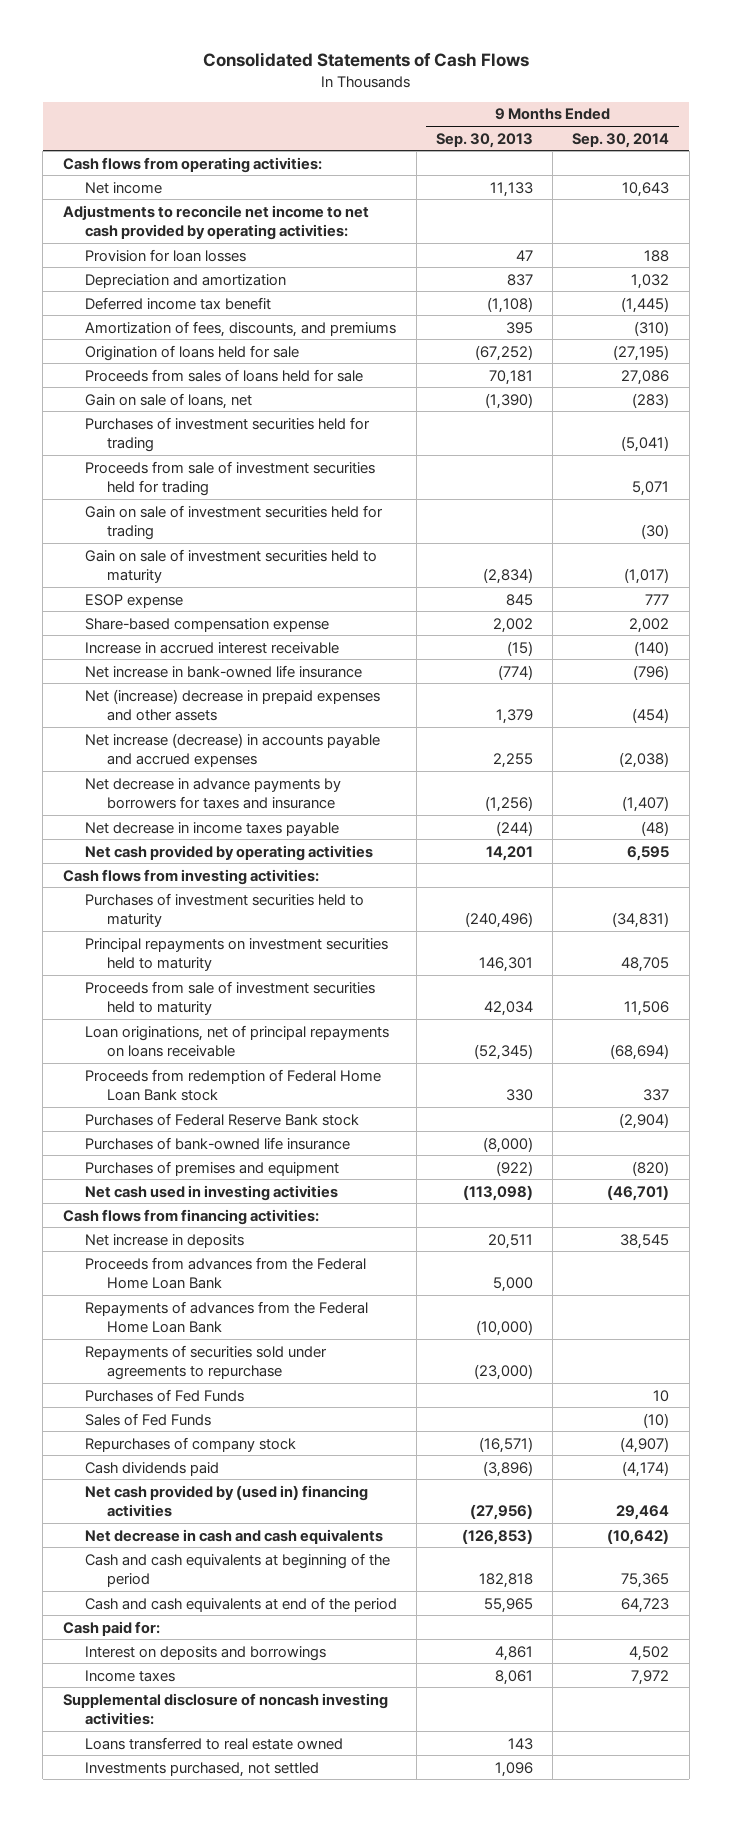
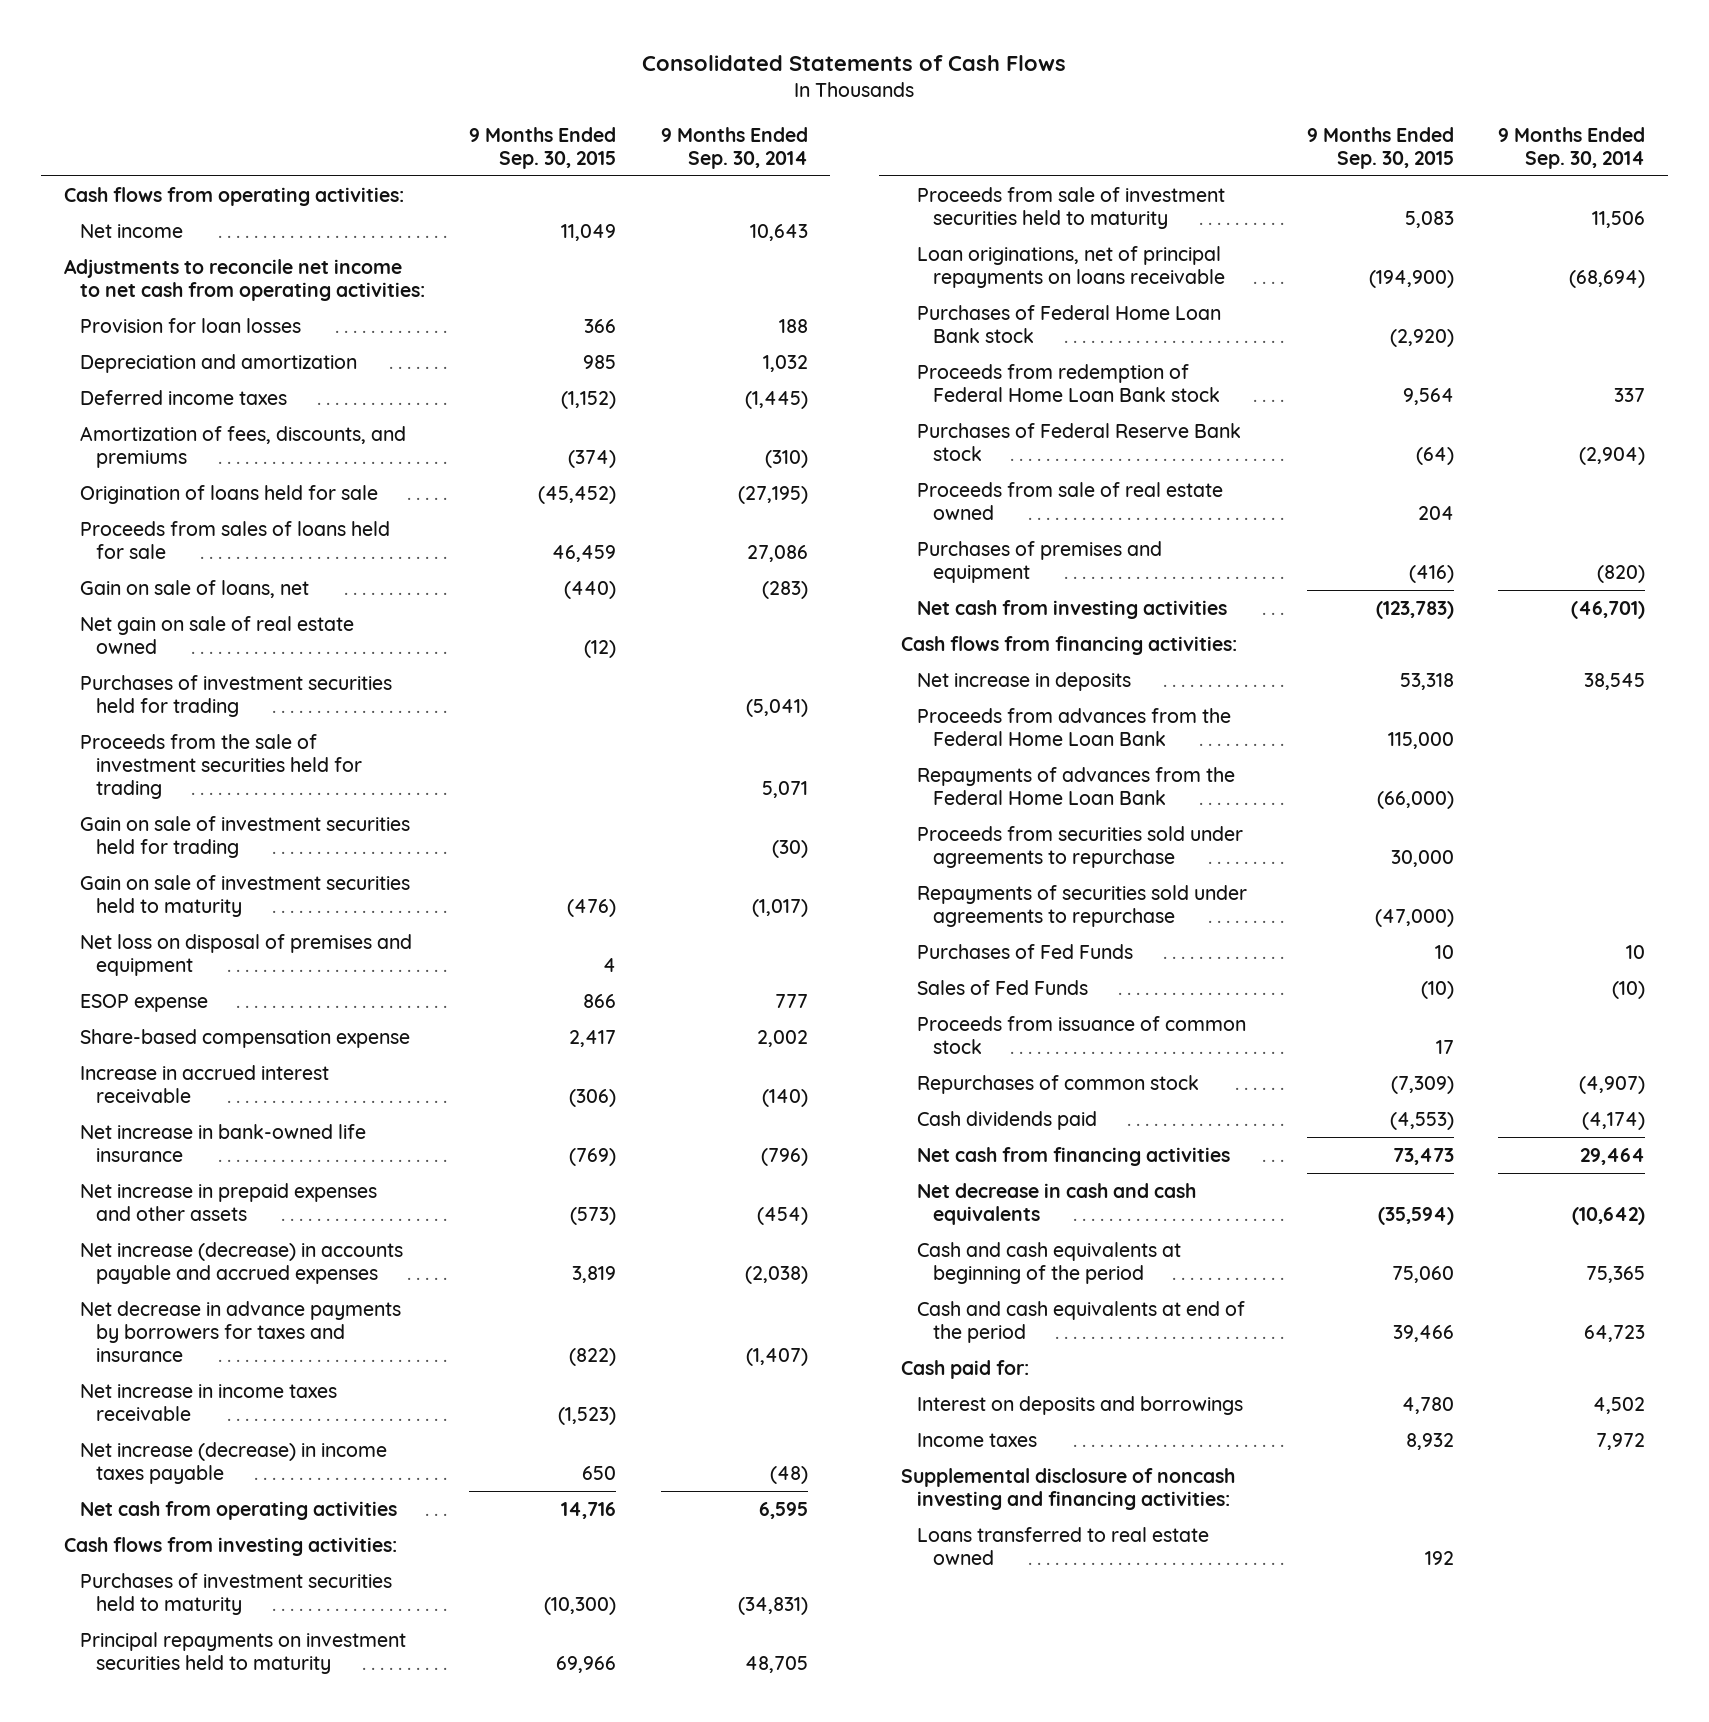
[436,132,534,148] Sep. 30, 2013 -> none
none -> [469,126,617,169] 9 Months Ended Sep. 30, 2015
[62,204,369,241] Adjustments to reconcile net income to net cash provided by operating activities: -> [63,259,425,302] Adjustments to reconcile net income to net cash from operating activities:
[84,296,271,310] Deferred income tax benefit -> [79,390,287,406] Deferred income taxes
none -> [79,616,354,655] Net gain on sale of real estate owned
[84,460,375,497] Proceeds from sale of investment securities held for trading -> [79,734,362,800] Proceeds from the sale of investment securities held for trading
none -> [79,934,412,977] Net loss on disposal of premises and equipment
[84,688,380,722] Net (increase) decrease in prepaid expenses and other assets -> [79,1183,377,1222] Net increase in prepaid expenses and other assets
none -> [79,1384,337,1422] Net increase in income taxes receivable
[84,821,339,836] Net decrease in income taxes payable -> [79,1442,387,1485] Net increase (decrease) in income taxes payable
[84,844,373,861] Net cash provided by operating activities -> [79,1501,397,1521] Net cash from operating activities
none -> [916,305,1221,344] Purchases of Federal Home Loan Bank stock
[84,1136,350,1150] Purchases of bank-owned life insurance -> none
none -> [916,482,1223,521] Proceeds from sale of real estate owned
[84,1184,338,1201] Net cash used in investing activities -> [916,600,1227,620] Net cash from investing activities
none -> [916,826,1243,869] Proceeds from securities sold under agreements to repurchase
none -> [916,1016,1246,1055] Proceeds from issuance of common stock
[84,1436,296,1452] Repurchases of company stock -> [916,1075,1199,1095] Repurchases of common stock
[84,1484,368,1518] Net cash provided by (used in) financing activities -> [916,1147,1230,1167] Net cash from financing activities
[62,1692,388,1726] Supplemental disclosure of noncash investing activities: -> [900,1468,1235,1511] Supplemental disclosure of noncash investing and financing activities:
[84,1761,319,1777] Investments purchased, not settled -> none

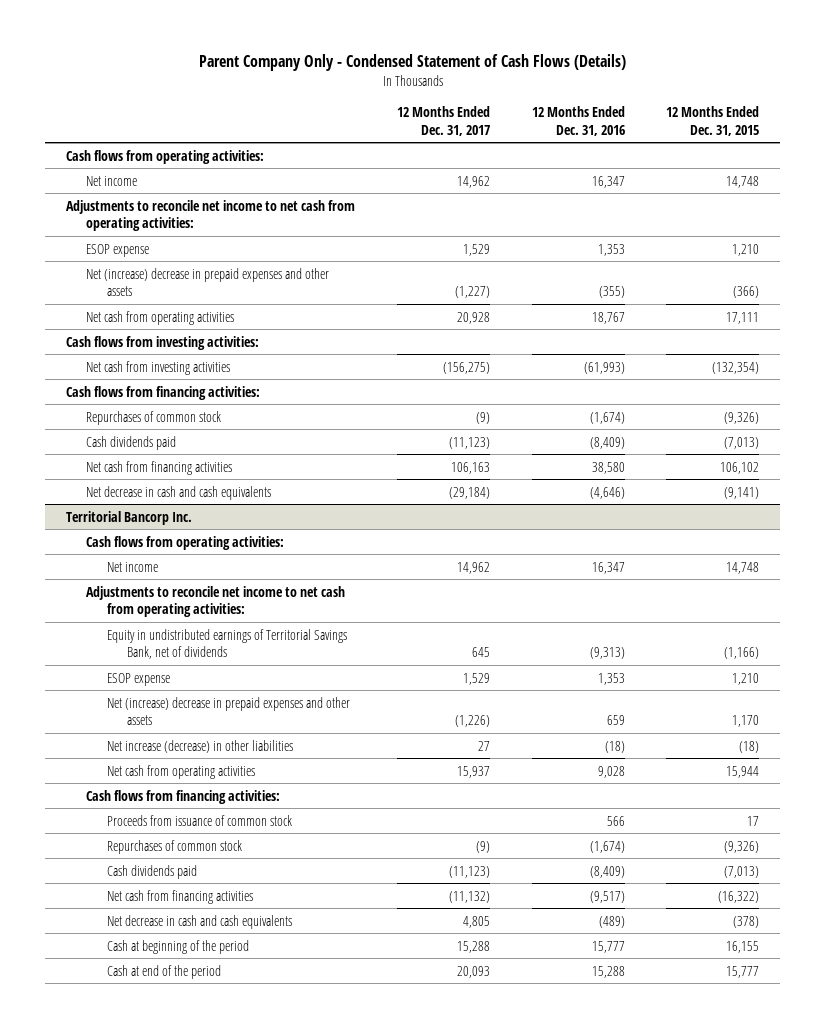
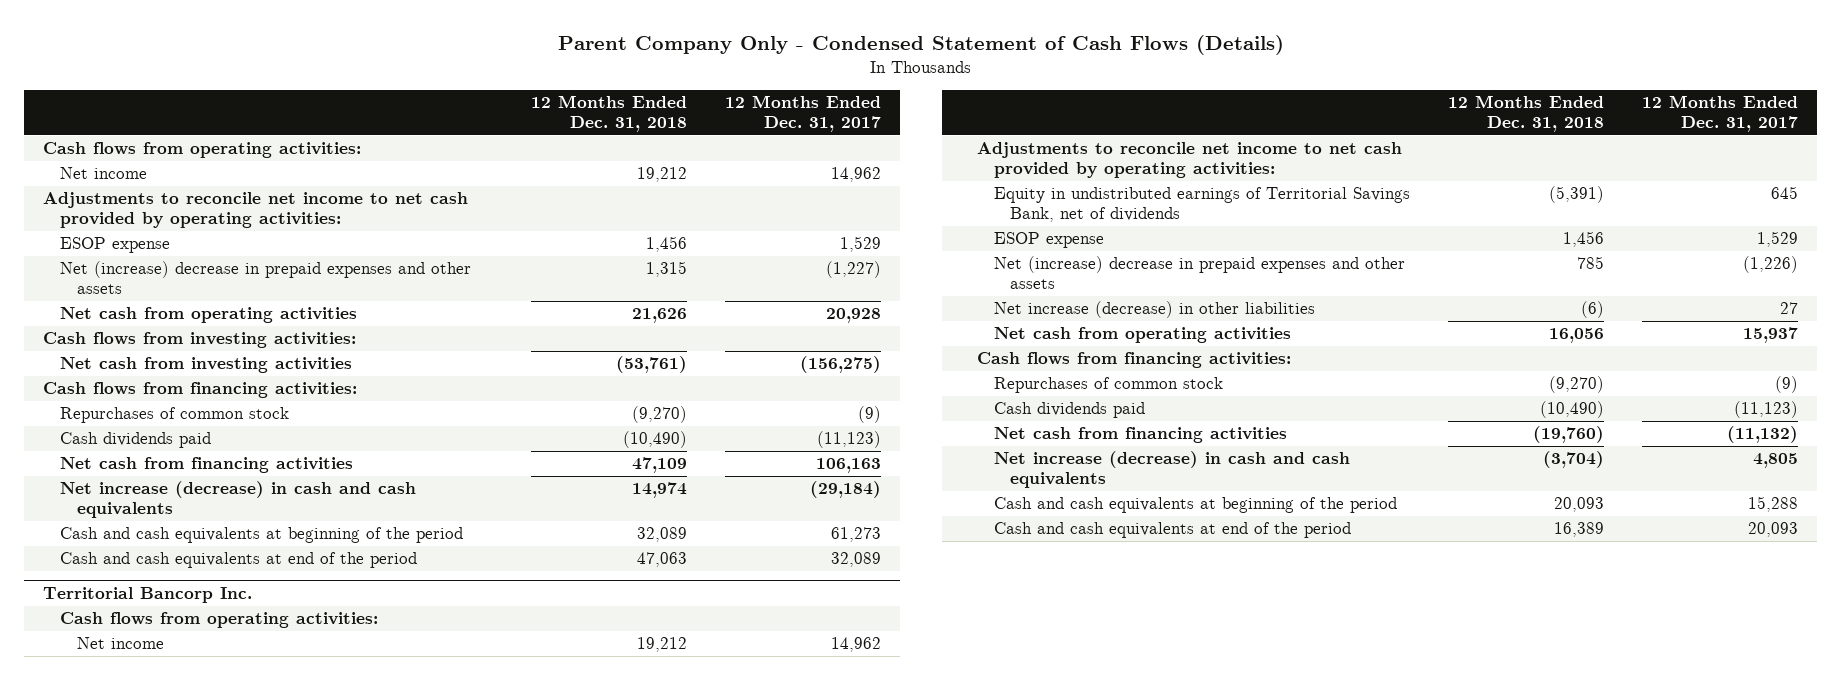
[531,106,625,136] 12 Months Ended Dec. 31, 2016 -> none
[666,106,760,136] 12 Months Ended Dec. 31, 2015 -> none
none -> [530,95,687,132] 12 Months Ended Dec. 31, 2018
[65,199,355,231] Adjustments to reconcile net income to net cash from operating activities: -> [43,192,469,228] Adjustments to reconcile net income to net cash provided by operating activities:
[86,485,272,500] Net decrease in cash and cash equivalents -> [59,481,416,518] Net increase (decrease) in cash and cash equivalents
none -> [59,527,463,544] Cash and cash equivalents at beginning of the period
none -> [59,552,417,569] Cash and cash equivalents at end of the period
[86,585,346,617] Adjustments to reconcile net income to net cash from operating activities: -> [977,142,1403,178] Adjustments to reconcile net income to net cash provided by operating activities:
[106,814,292,826] Proceeds from issuance of common stock -> none
[106,914,292,929] Net decrease in cash and cash equivalents -> [993,451,1350,488] Net increase (decrease) in cash and cash equivalents
[106,939,249,954] Cash at beginning of the period -> [993,497,1397,514] Cash and cash equivalents at beginning of the period
[106,964,221,979] Cash at end of the period -> [993,522,1351,539] Cash and cash equivalents at end of the period

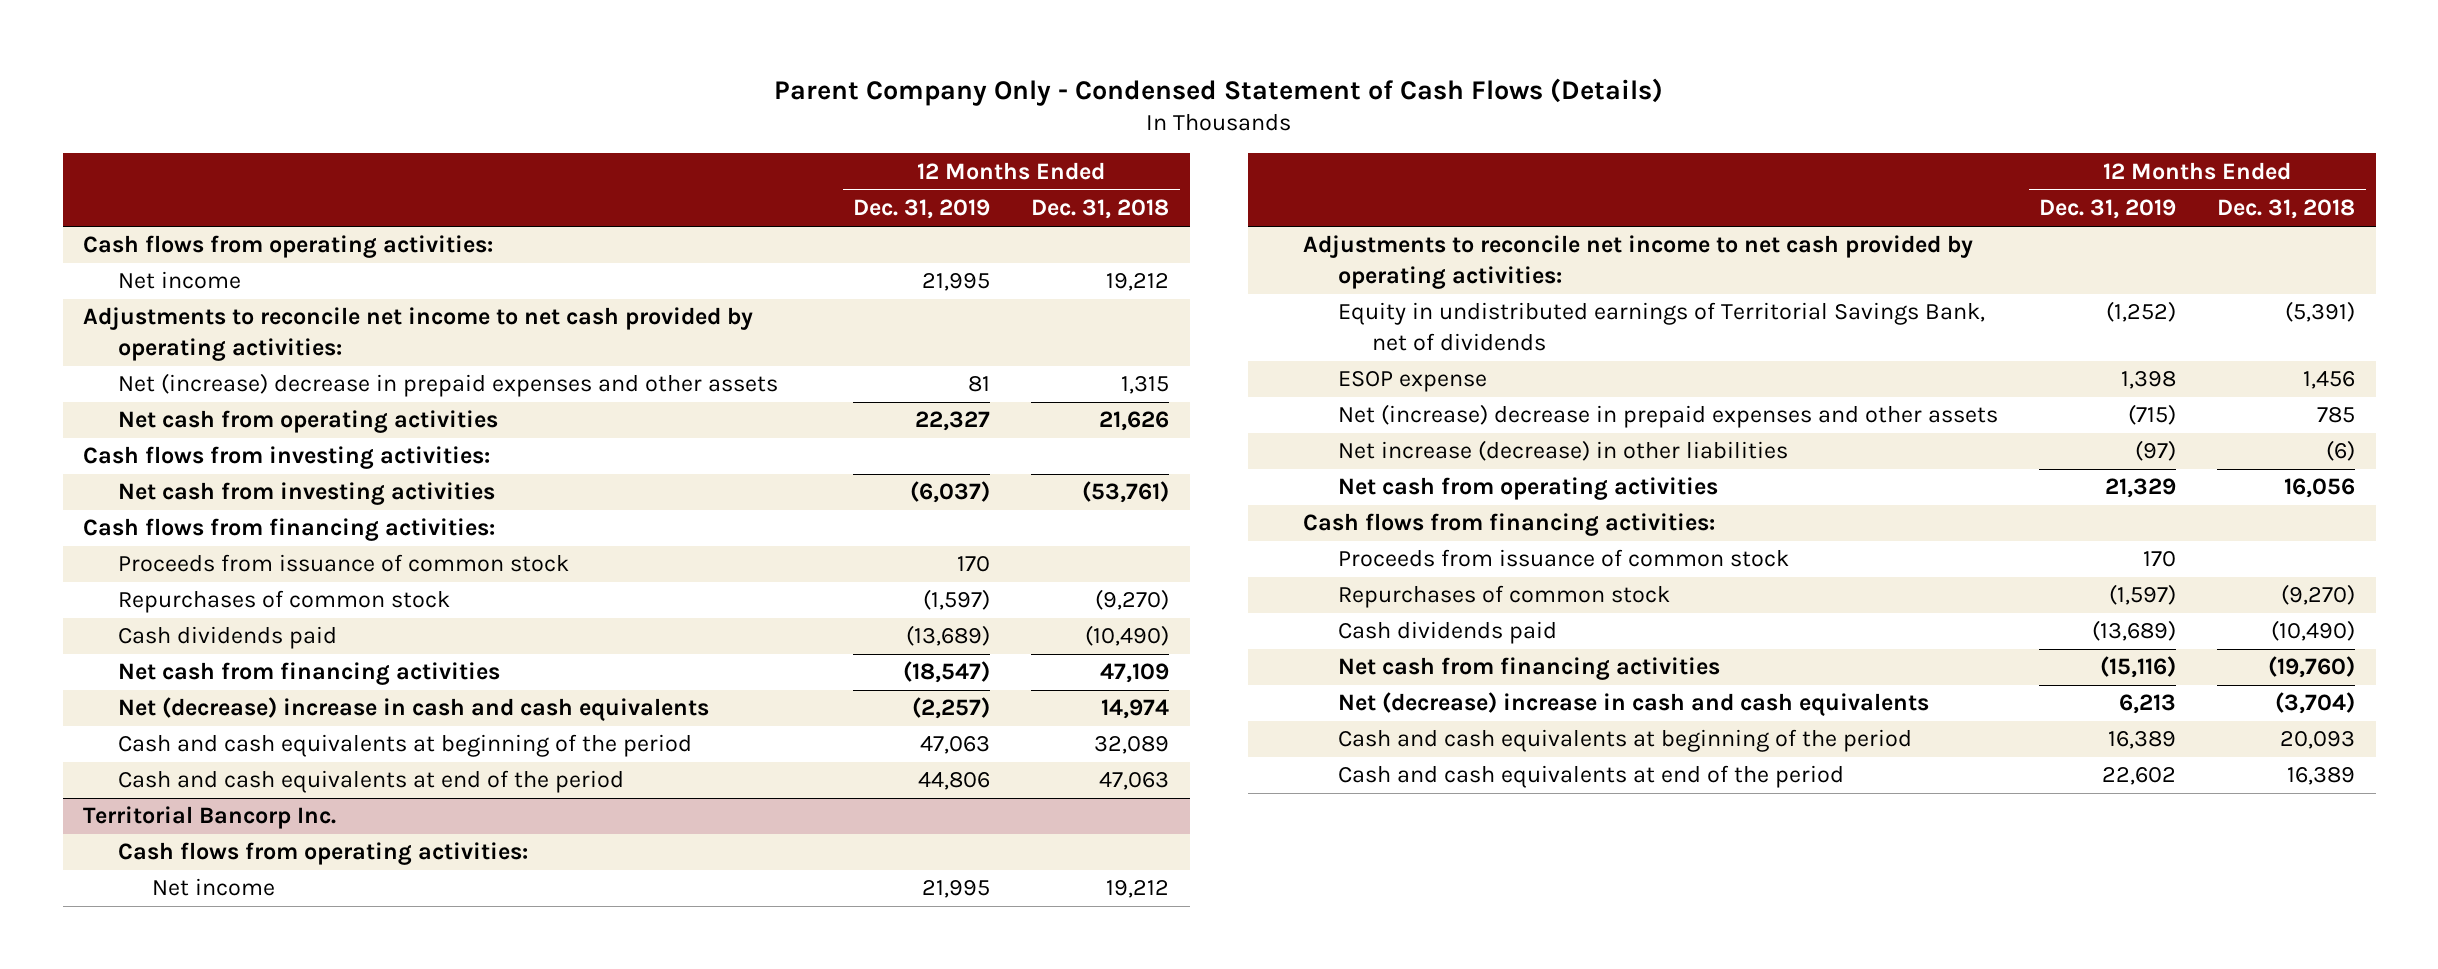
[724,95,881,132] 12 Months Ended Dec. 31, 2017 -> none
none -> [853,199,991,220] Dec. 31, 2019
[59,237,170,254] ESOP expense -> none
none -> [117,554,569,573] Proceeds from issuance of common stock
[59,481,416,518] Net increase (decrease) in cash and cash equivalents -> [117,697,709,722] Net (decrease) increase in cash and cash equivalents
none -> [1337,549,1789,568] Proceeds from issuance of common stock
[993,451,1350,488] Net increase (decrease) in cash and cash equivalents -> [1337,692,1929,717] Net (decrease) increase in cash and cash equivalents

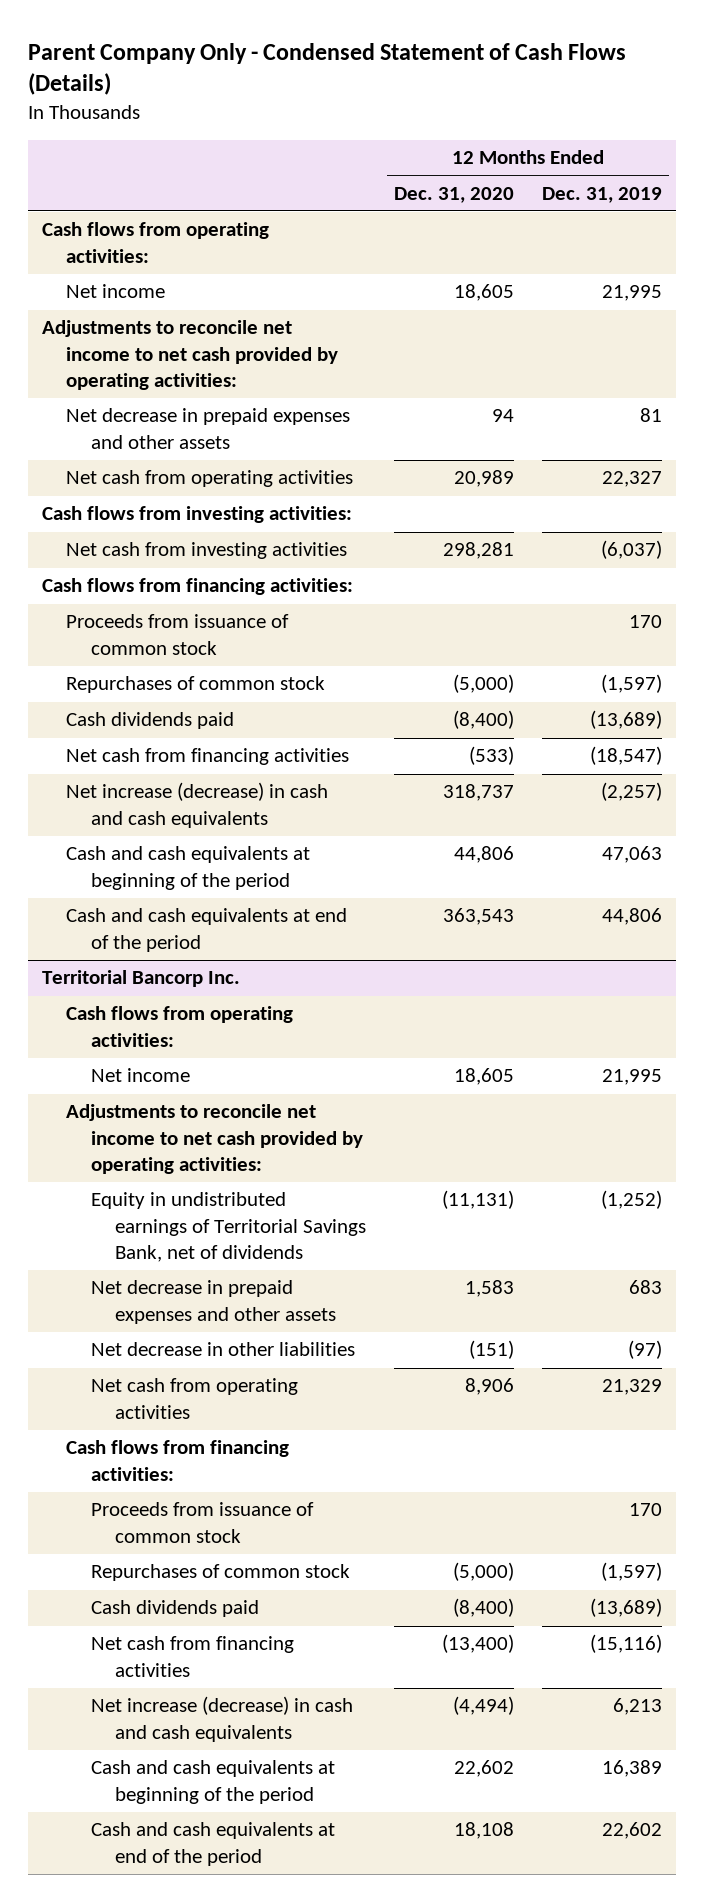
[1031,199,1170,220] Dec. 31, 2018 -> none
none -> [394,186,515,203] Dec. 31, 2020
[117,373,778,398] Net (increase) decrease in prepaid expenses and other assets -> [66,408,351,449] Net decrease in prepaid expenses and other assets
[117,697,709,722] Net (decrease) increase in cash and cash equivalents -> [66,782,329,828] Net increase (decrease) in cash and cash equivalents
[1337,371,1487,393] ESOP expense -> none
[1337,404,1998,429] Net (increase) decrease in prepaid expenses and other assets -> [90,1280,336,1324] Net decrease in prepaid expenses and other assets
[2127,404,2176,426] (715) -> [629,1280,663,1295] 683
[1337,440,1788,462] Net increase (decrease) in other liabilities -> [90,1342,355,1357] Net decrease in other liabilities
[1337,692,1929,717] Net (decrease) increase in cash and cash equivalents -> [90,1696,353,1742] Net increase (decrease) in cash and cash equivalents

